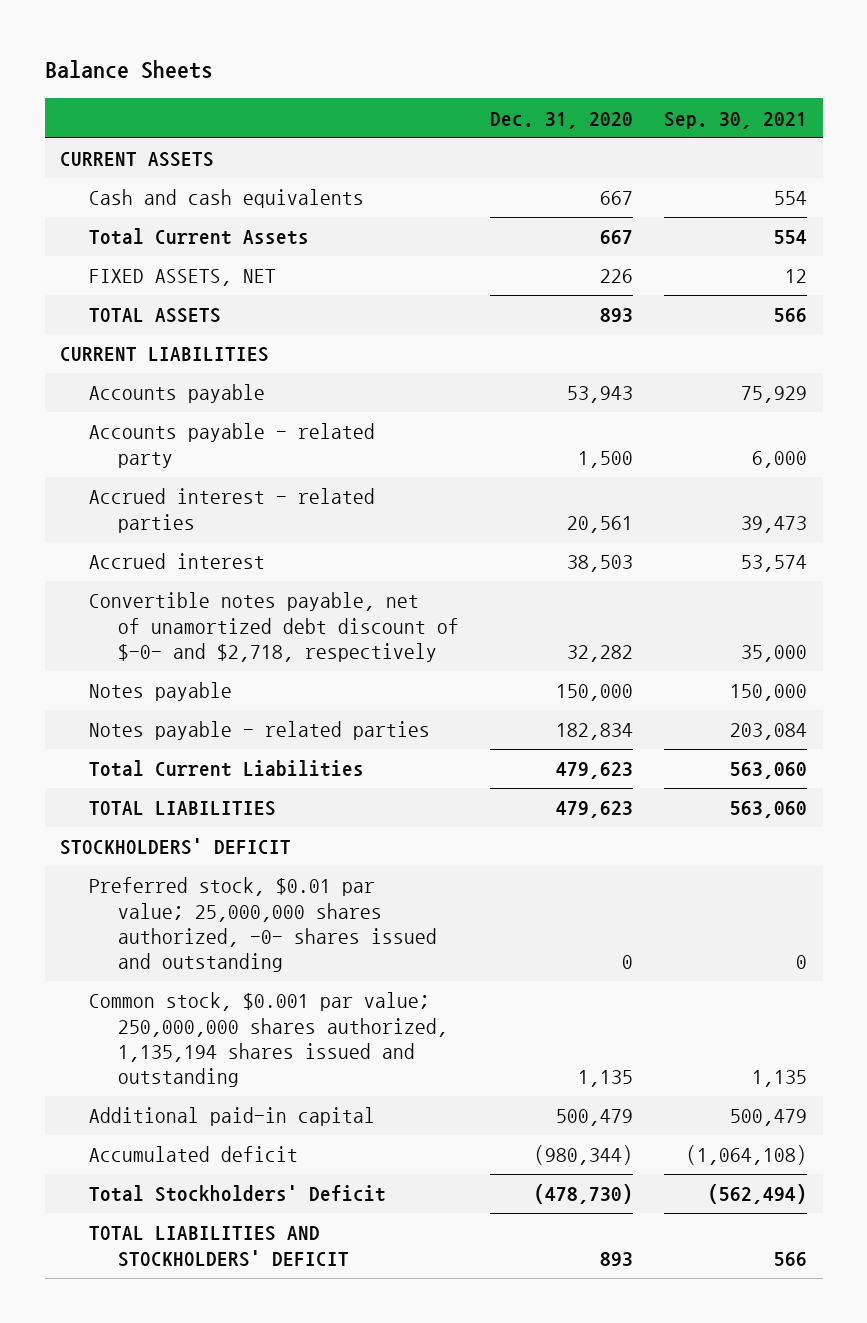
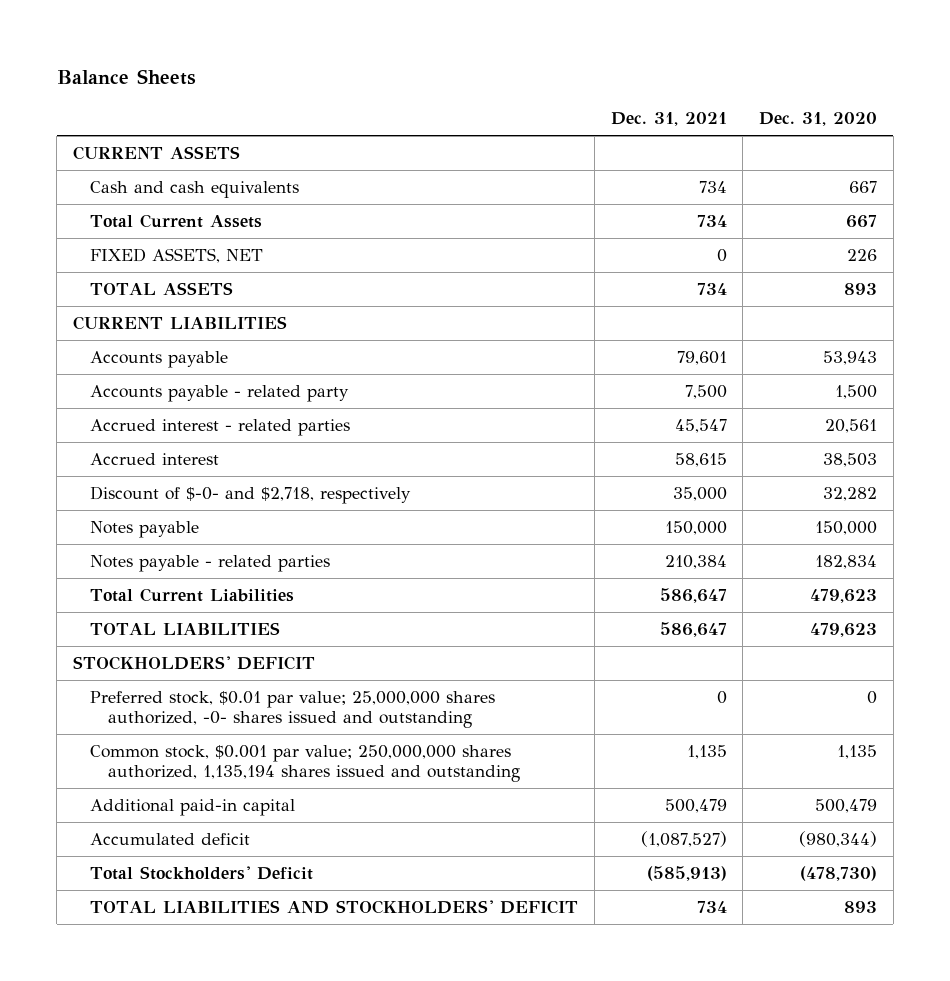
[664,111,808,129] Sep. 30, 2021 -> none
none -> [610,112,727,127] Dec. 31, 2021
[89,592,460,663] Convertible notes payable, net of unamortized debt discount of $-0- and $2,718, respectively -> [90,485,412,504] Discount of $-0- and $2,718, respectively

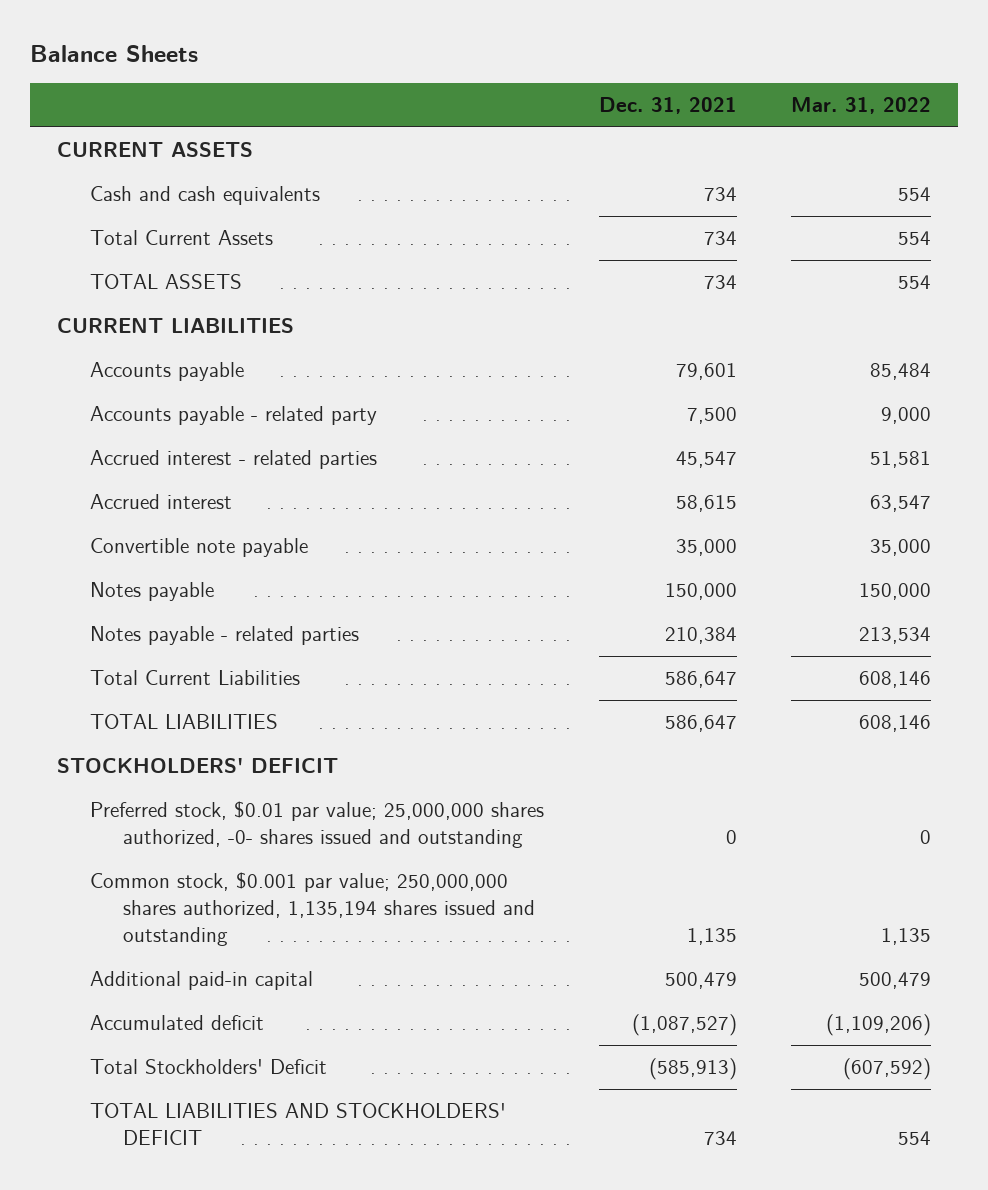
[759,112,878,127] Dec. 31, 2020 -> none
none -> [791,97,932,115] Mar. 31, 2022
[90,247,264,263] FIXED ASSETS, NET -> none
[90,485,412,504] Discount of $-0- and $2,718, respectively -> [90,538,309,558] Convertible note payable

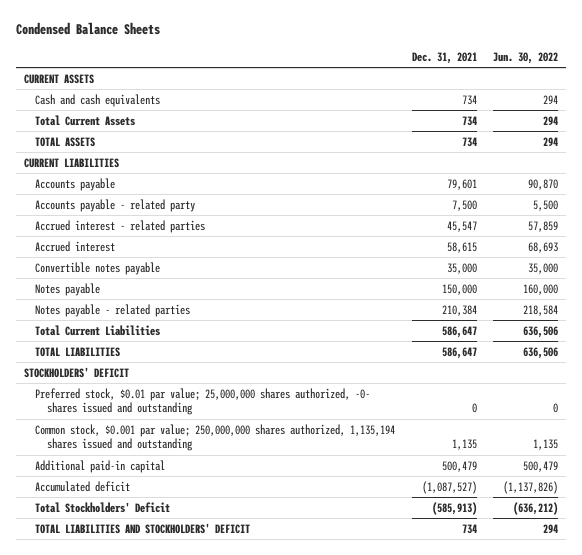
[29,45,198,63] Balance Sheets -> [15,22,160,36] Condensed Balance Sheets
[791,97,932,115] Mar. 31, 2022 -> none
none -> [492,51,558,64] Jun. 30, 2022
[90,538,309,558] Convertible note payable -> [35,261,161,275] Convertible notes payable

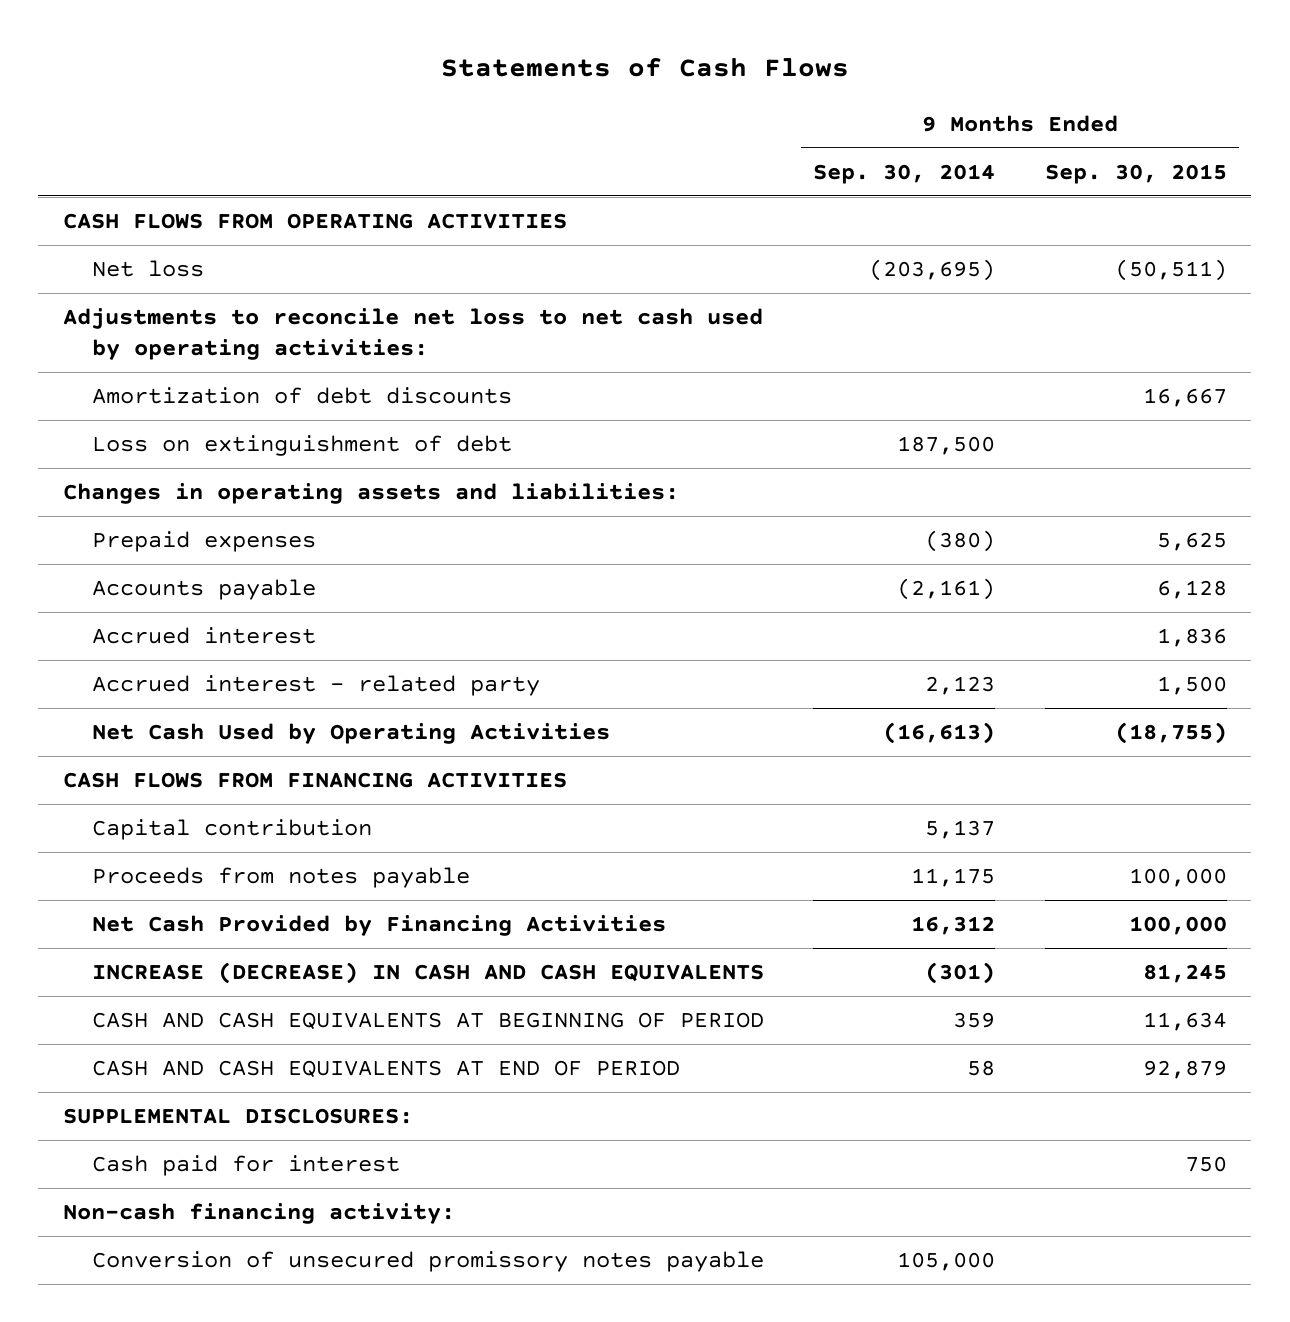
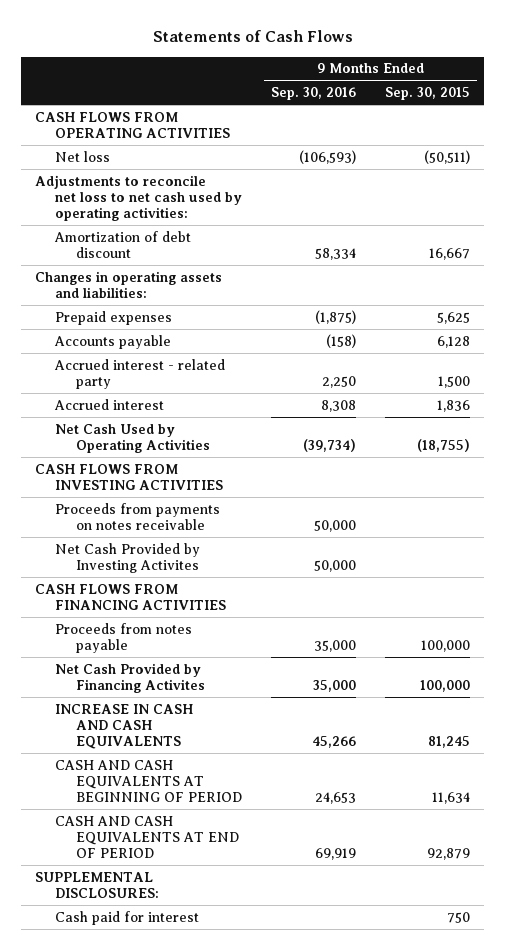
[813,164,996,185] Sep. 30, 2014 -> none
none -> [271,87,357,101] Sep. 30, 2016
[91,435,512,457] Loss on extinguishment of debt -> none
[91,387,512,405] Amortization of debt discounts -> [54,230,192,259] Amortization of debt discount
[91,627,316,645] Accrued interest -> [54,398,165,410] Accrued interest
none -> [35,463,224,491] CASH FLOWS FROM INVESTING ACTIVITIES
none -> [55,502,221,531] Proceeds from payments on notes receivable
none -> [55,542,201,574] Net Cash Provided by Investing Activites
[91,819,372,841] Capital contribution -> none
[91,915,666,937] Net Cash Provided by Financing Activities -> [55,662,205,694] Net Cash Provided by Financing Activites
[91,962,764,985] INCREASE (DECREASE) IN CASH AND CASH EQUIVALENTS -> [55,703,194,750] INCREASE IN CASH AND CASH EQUIVALENTS
[63,1203,456,1225] Non-cash financing activity: -> none
[91,1251,764,1273] Conversion of unsecured promissory notes payable -> none

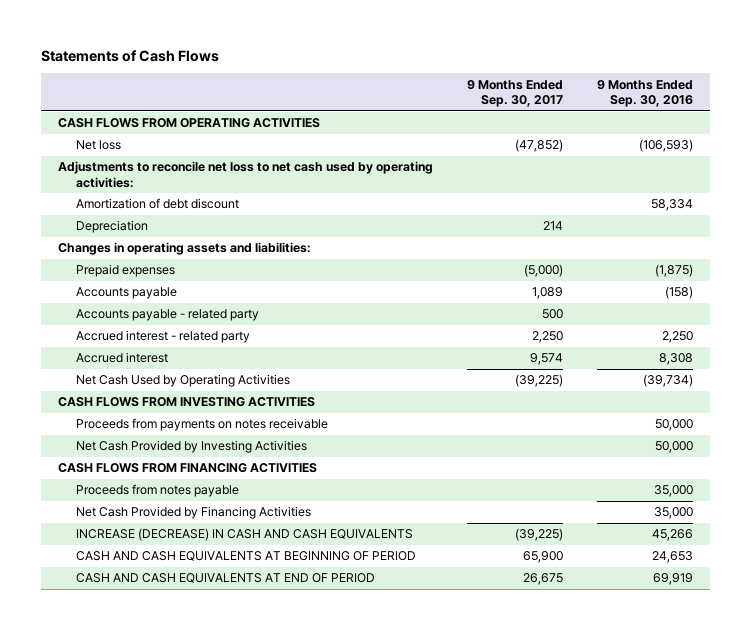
[385,87,471,101] Sep. 30, 2015 -> none
none -> [467,79,564,108] 9 Months Ended Sep. 30, 2017
none -> [75,220,148,234] Depreciation
none -> [75,309,259,322] Accounts payable - related party
[55,542,201,574] Net Cash Provided by Investing Activites -> [75,440,307,454] Net Cash Provided by Investing Activities
[55,662,205,694] Net Cash Provided by Financing Activites -> [75,506,311,520] Net Cash Provided by Financing Activities
[55,703,194,750] INCREASE IN CASH AND CASH EQUIVALENTS -> [75,528,413,542] INCREASE (DECREASE) IN CASH AND CASH EQUIVALENTS
[35,871,160,899] SUPPLEMENTAL DISCLOSURES: -> none
[55,910,200,925] Cash paid for interest -> none

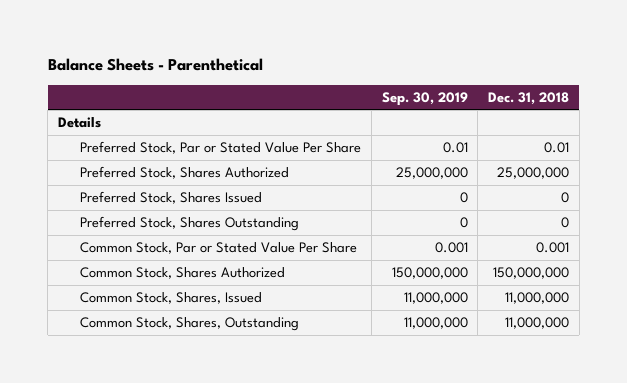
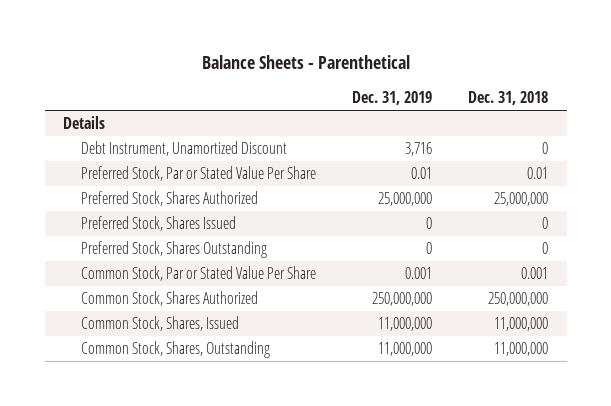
[381,91,468,106] Sep. 30, 2019 -> none
none -> [352,90,433,105] Dec. 31, 2019
none -> [81,141,288,157] Debt Instrument, Unamortized Discount
[493,267,570,280] 150,000,000 -> [488,292,549,307] 250,000,000

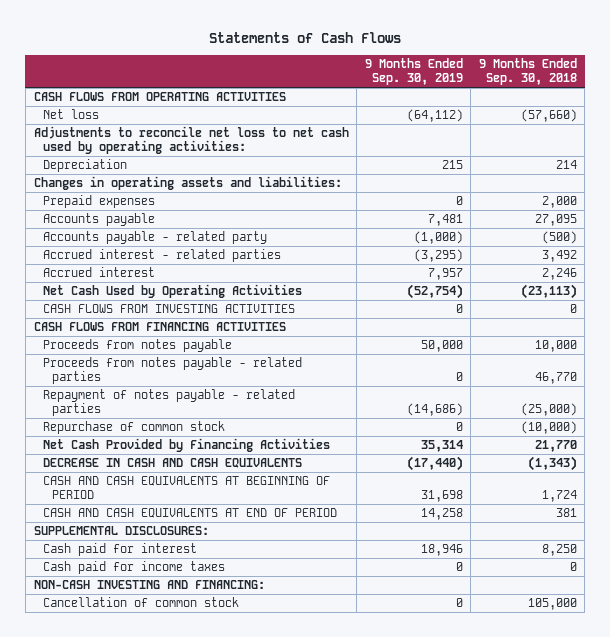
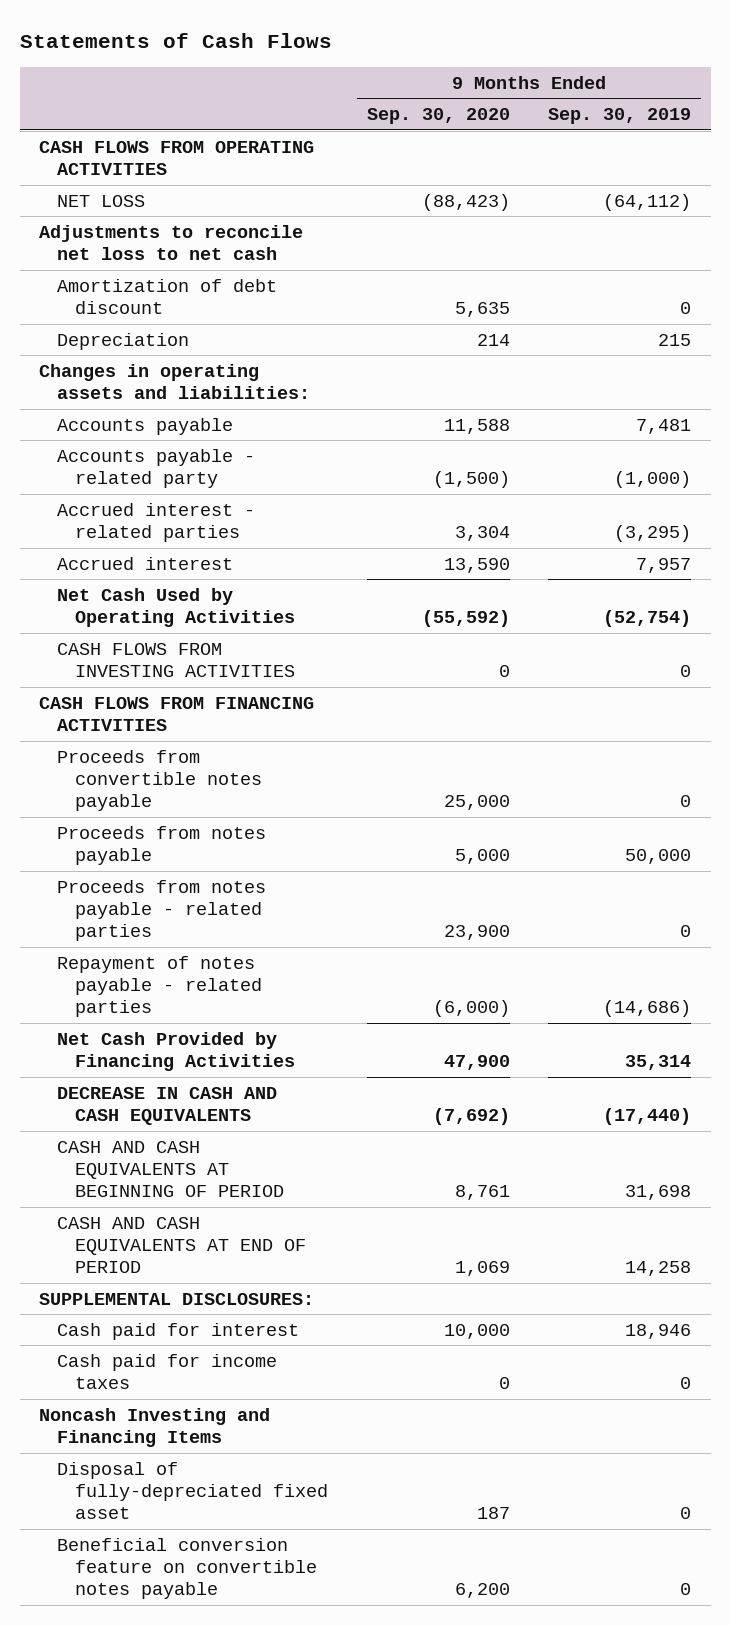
[478,58,577,86] 9 Months Ended Sep. 30, 2018 -> none
none -> [366,108,510,125] Sep. 30, 2020
[42,109,99,120] Net loss -> [57,194,146,207] NET LOSS
[33,126,349,155] Adjustments to reconcile net loss to net cash used by operating activities: -> [39,224,304,261] Adjustments to reconcile net loss to net cash
none -> [57,278,278,315] Amortization of debt discount
[42,195,155,209] Prepaid expenses -> none
none -> [57,749,262,812] Proceeds from convertible notes payable
[42,421,225,435] Repurchase of common stock -> none
[33,580,265,590] NON-CASH INVESTING AND FINANCING: -> none
[42,597,239,608] Cancellation of common stock -> none
none -> [39,1407,271,1448] Noncash Investing and Financing Items
none -> [57,1461,328,1520] Disposal of fully-depreciated fixed asset
none -> [57,1537,317,1600] Beneficial conversion feature on convertible notes payable

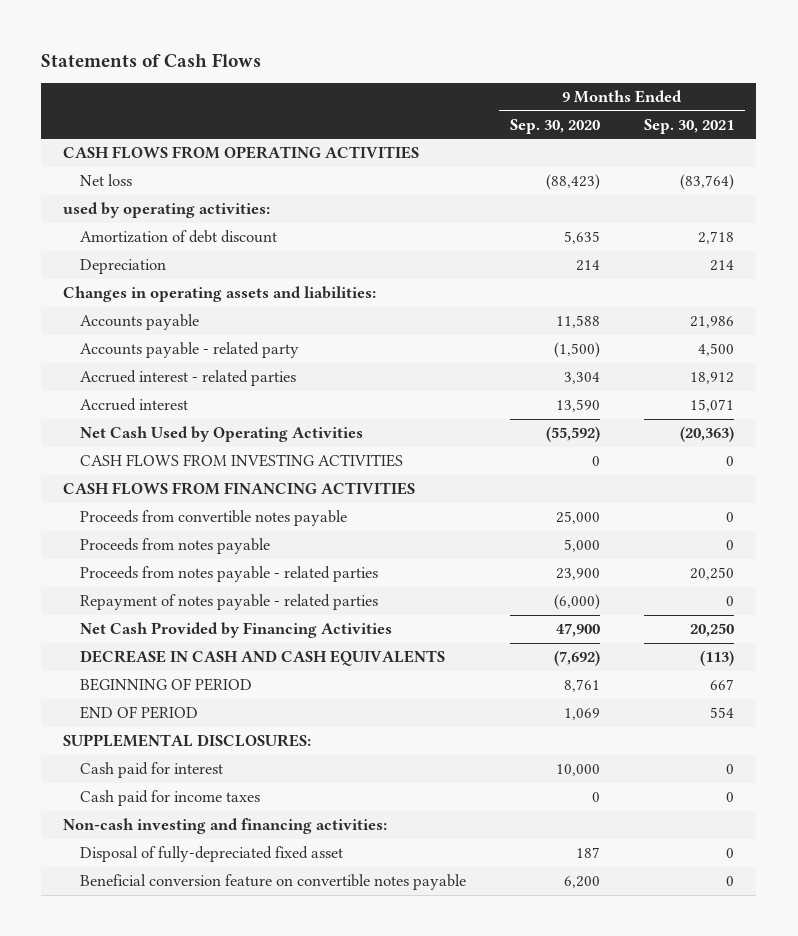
[548,108,692,125] Sep. 30, 2019 -> none
none -> [644,118,735,134] Sep. 30, 2021
[57,194,146,207] NET LOSS -> [80,174,133,187] Net loss
[39,224,304,261] Adjustments to reconcile net loss to net cash -> [63,202,271,219] used by operating activities:
[57,1140,284,1198] CASH AND CASH EQUIVALENTS AT BEGINNING OF PERIOD -> [80,678,253,692] BEGINNING OF PERIOD
[57,1216,306,1274] CASH AND CASH EQUIVALENTS AT END OF PERIOD -> [80,706,199,720] END OF PERIOD
[39,1407,271,1448] Noncash Investing and Financing Items -> none
none -> [63,818,388,835] Non-cash investing and financing activities:

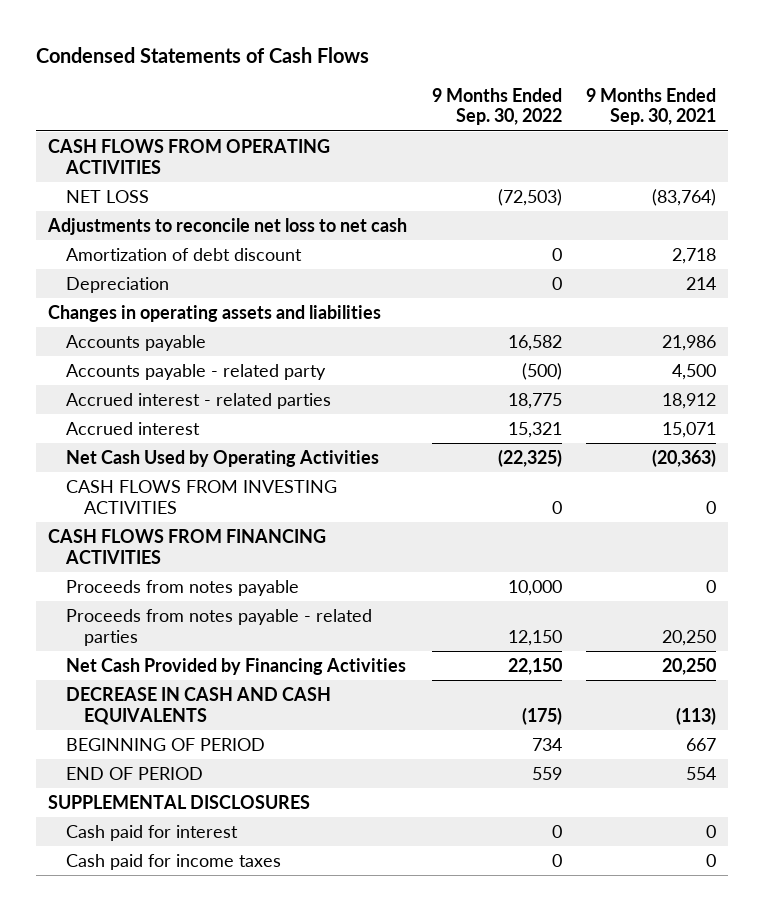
[41,52,262,67] Statements of Cash Flows -> [35,47,369,64] Condensed Statements of Cash Flows
[510,118,601,134] Sep. 30, 2020 -> none
none -> [431,87,562,126] 9 Months Ended Sep. 30, 2022
[80,174,133,187] Net loss -> [66,189,150,203] NET LOSS
[63,202,271,219] used by operating activities: -> [47,217,408,235] Adjustments to reconcile net loss to net cash
[63,286,377,303] Changes in operating assets and liabilities: -> [48,304,382,322] Changes in operating assets and liabilities
[80,510,348,527] Proceeds from convertible notes payable -> none
[80,594,379,611] Repayment of notes payable - related parties -> none
[63,734,312,748] SUPPLEMENTAL DISCLOSURES: -> [48,794,311,809] SUPPLEMENTAL DISCLOSURES
[63,818,388,835] Non-cash investing and financing activities: -> none
[80,846,344,863] Disposal of fully-depreciated fixed asset -> none
[80,874,467,891] Beneficial conversion feature on convertible notes payable -> none

